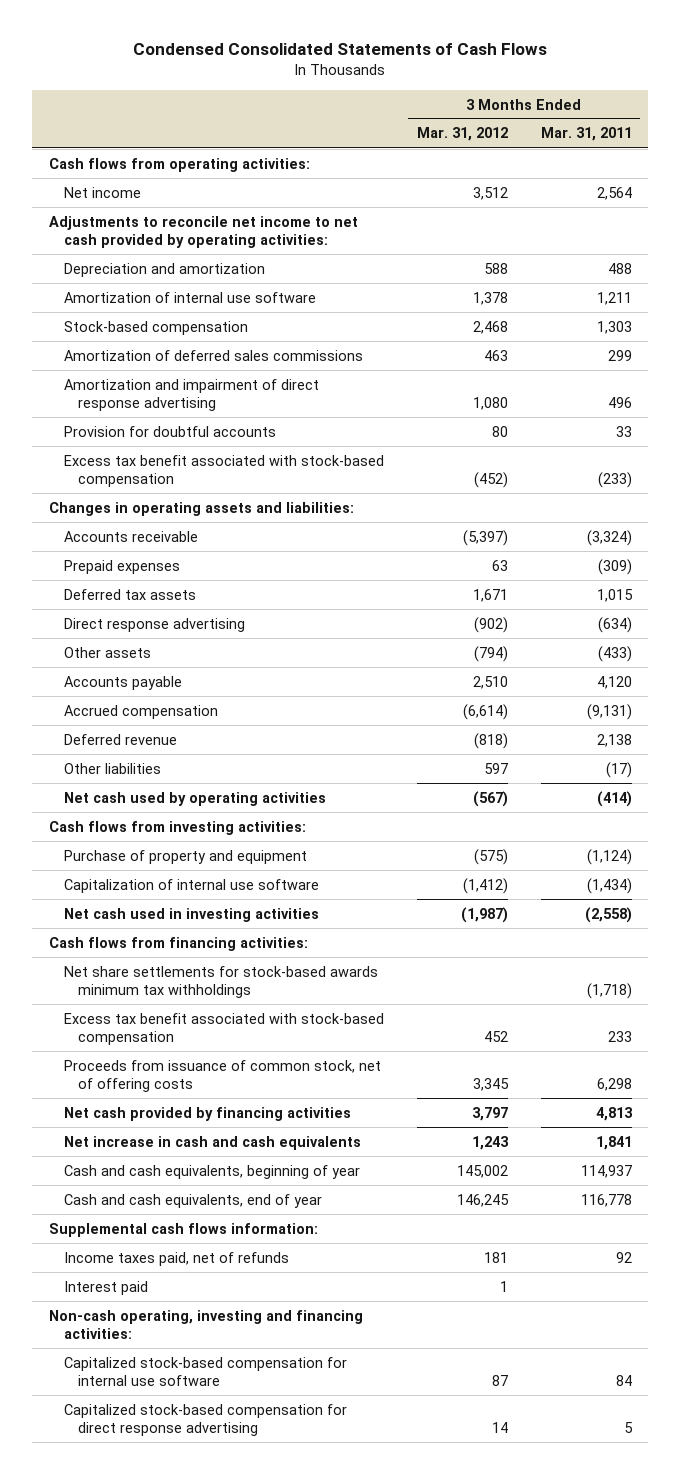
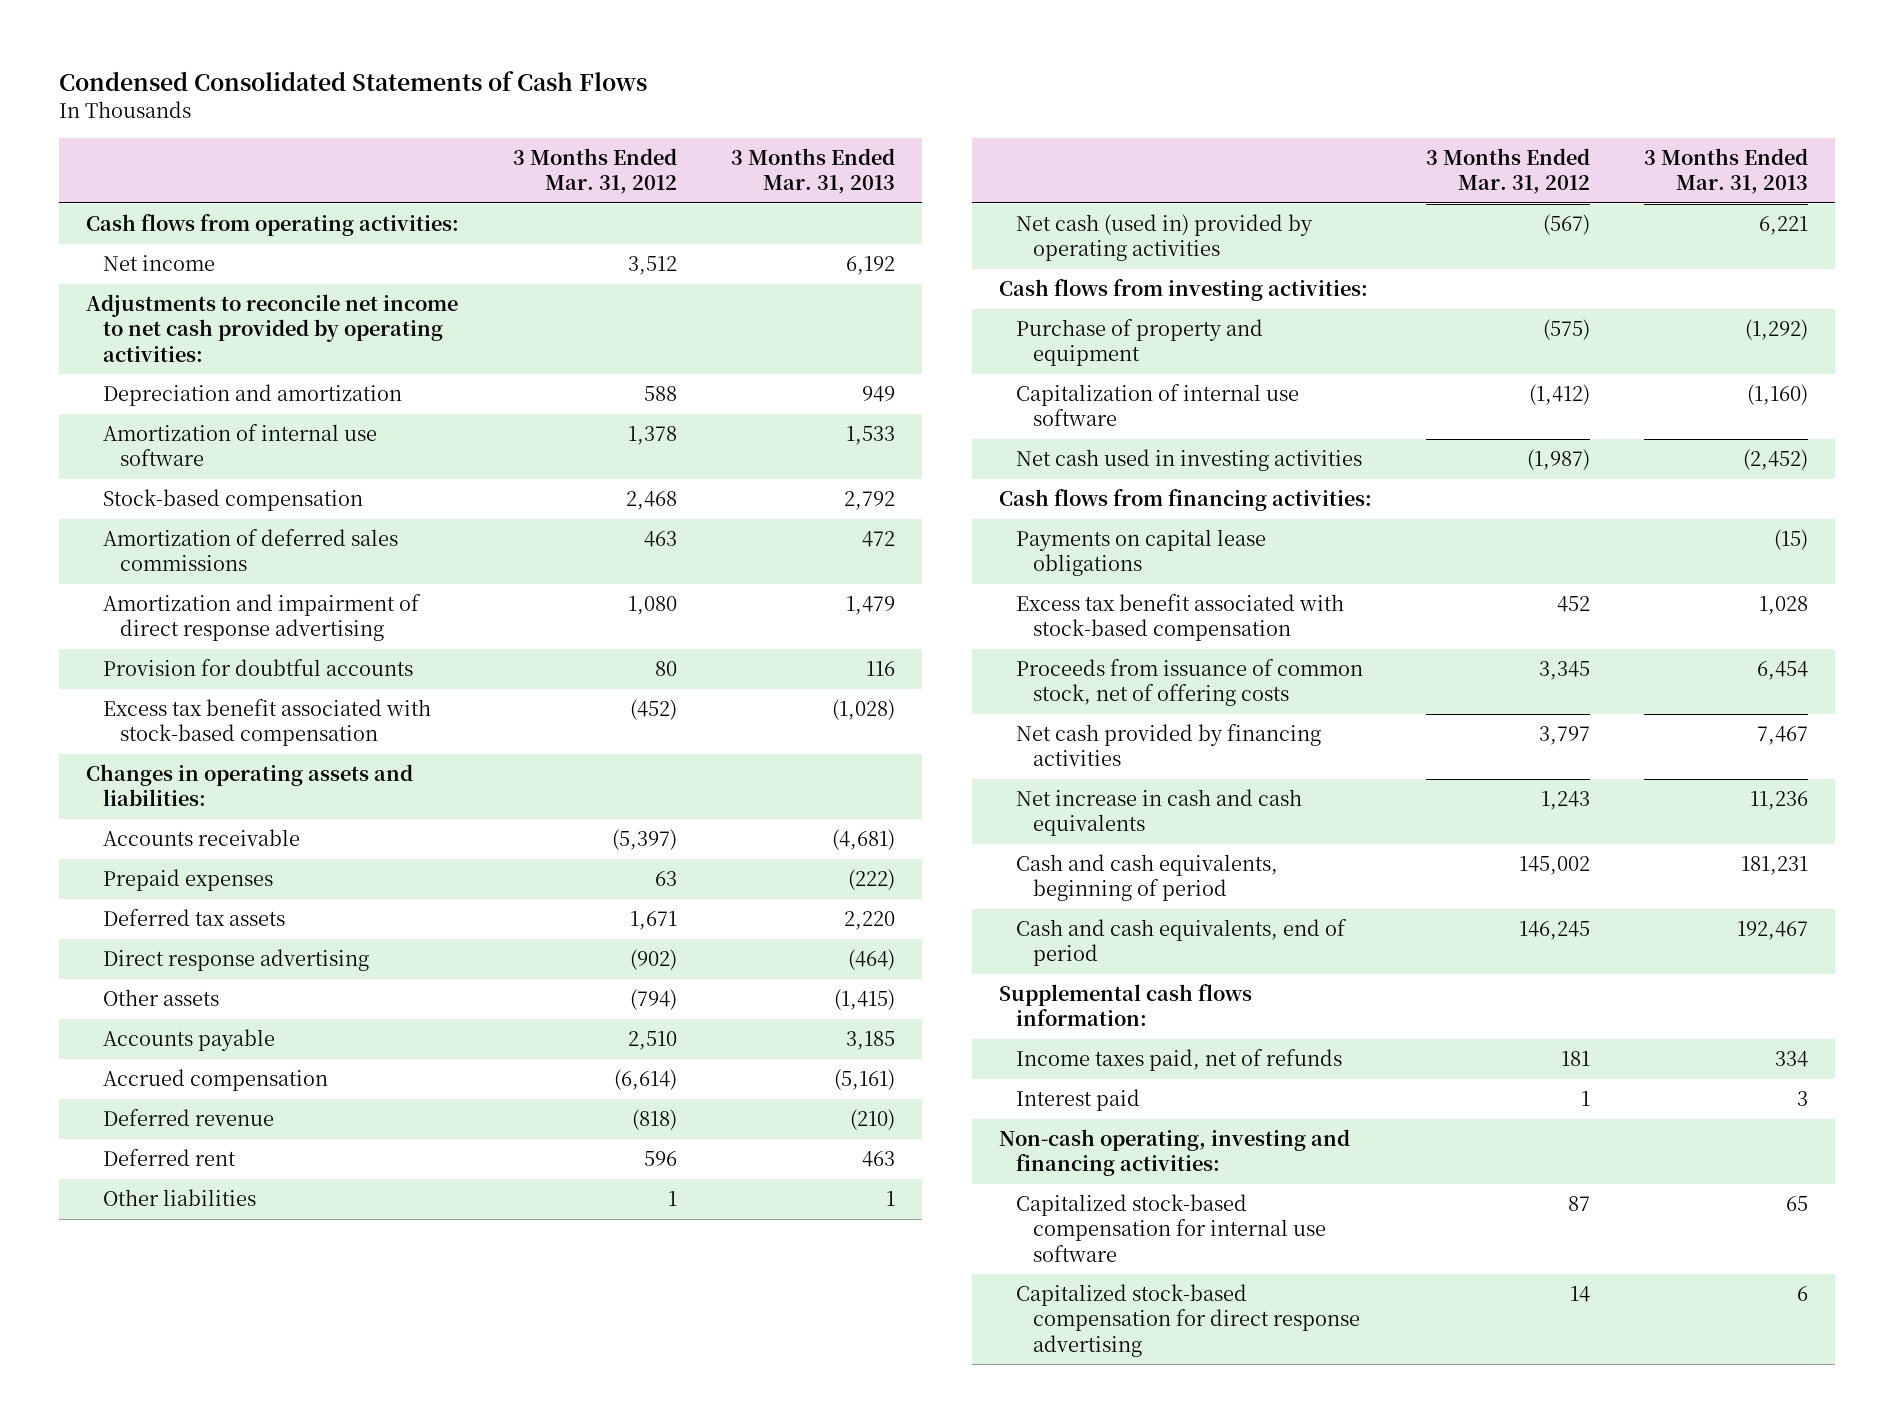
[540,127,632,142] Mar. 31, 2011 -> none
none -> [730,148,895,195] 3 Months Ended Mar. 31, 2013
none -> [103,1149,237,1167] Deferred rent
[483,762,508,774] 597 -> [668,1191,678,1207] 1
[63,791,326,806] Net cash used by operating activities -> [1015,214,1313,262] Net cash (used in) provided by operating activities
[63,965,378,999] Net share settlements for stock-based awards minimum tax withholdings -> none
none -> [1015,529,1266,577] Payments on capital lease obligations
[63,1164,360,1179] Cash and cash equivalents, beginning of year -> [1015,854,1278,902] Cash and cash equivalents, beginning of period
[63,1193,322,1208] Cash and cash equivalents, end of year -> [1015,919,1347,967] Cash and cash equivalents, end of period

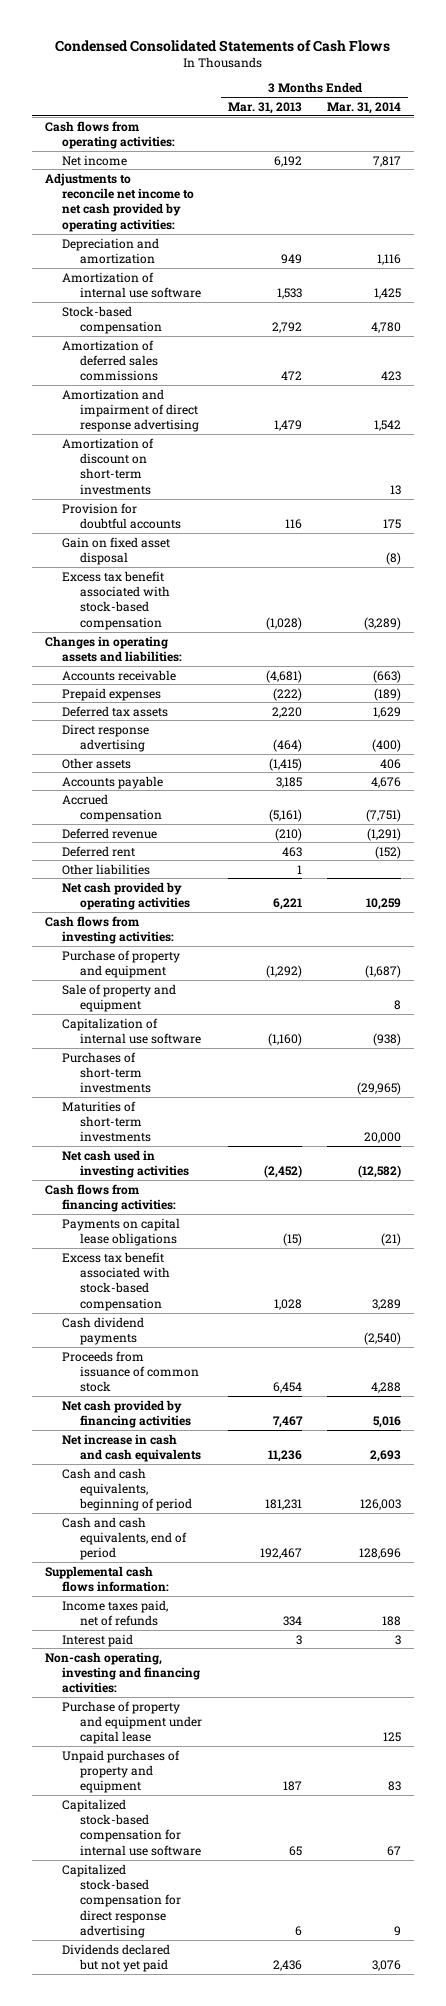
[513,148,678,195] 3 Months Ended Mar. 31, 2012 -> none
none -> [327,101,402,114] Mar. 31, 2014
none -> [62,437,155,495] Amortization of discount on short-term investments
none -> [62,536,171,565] Gain on fixed asset disposal
[1015,214,1313,262] Net cash (used in) provided by operating activities -> [62,881,190,910] Net cash provided by operating activities
none -> [62,983,177,1012] Sale of property and equipment
none -> [62,1051,151,1094] Purchases of short-term investments
none -> [62,1100,151,1143] Maturities of short-term investments
none -> [62,1316,145,1345] Cash dividend payments
[1015,659,1363,707] Proceeds from issuance of common stock, net of offering costs -> [62,1350,199,1393] Proceeds from issuance of common stock
none -> [62,1700,202,1745] Purchase of property and equipment under capital lease
none -> [62,1749,181,1794] Unpaid purchases of property and equipment
none -> [62,1943,171,1972] Dividends declared but not yet paid

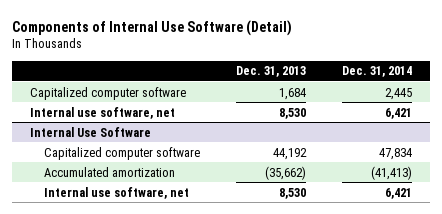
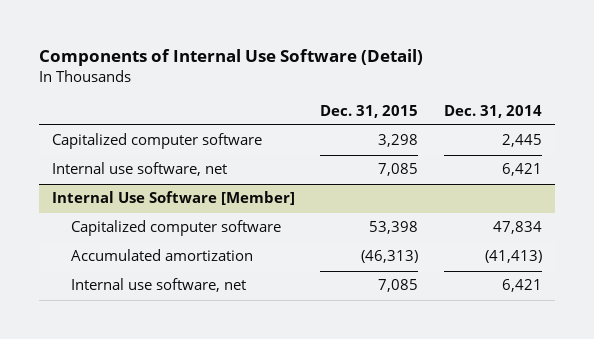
[235,66,306,78] Dec. 31, 2013 -> none
none -> [320,104,419,118] Dec. 31, 2015
[30,126,152,137] Internal Use Software -> [51,191,295,206] Internal Use Software [Member]

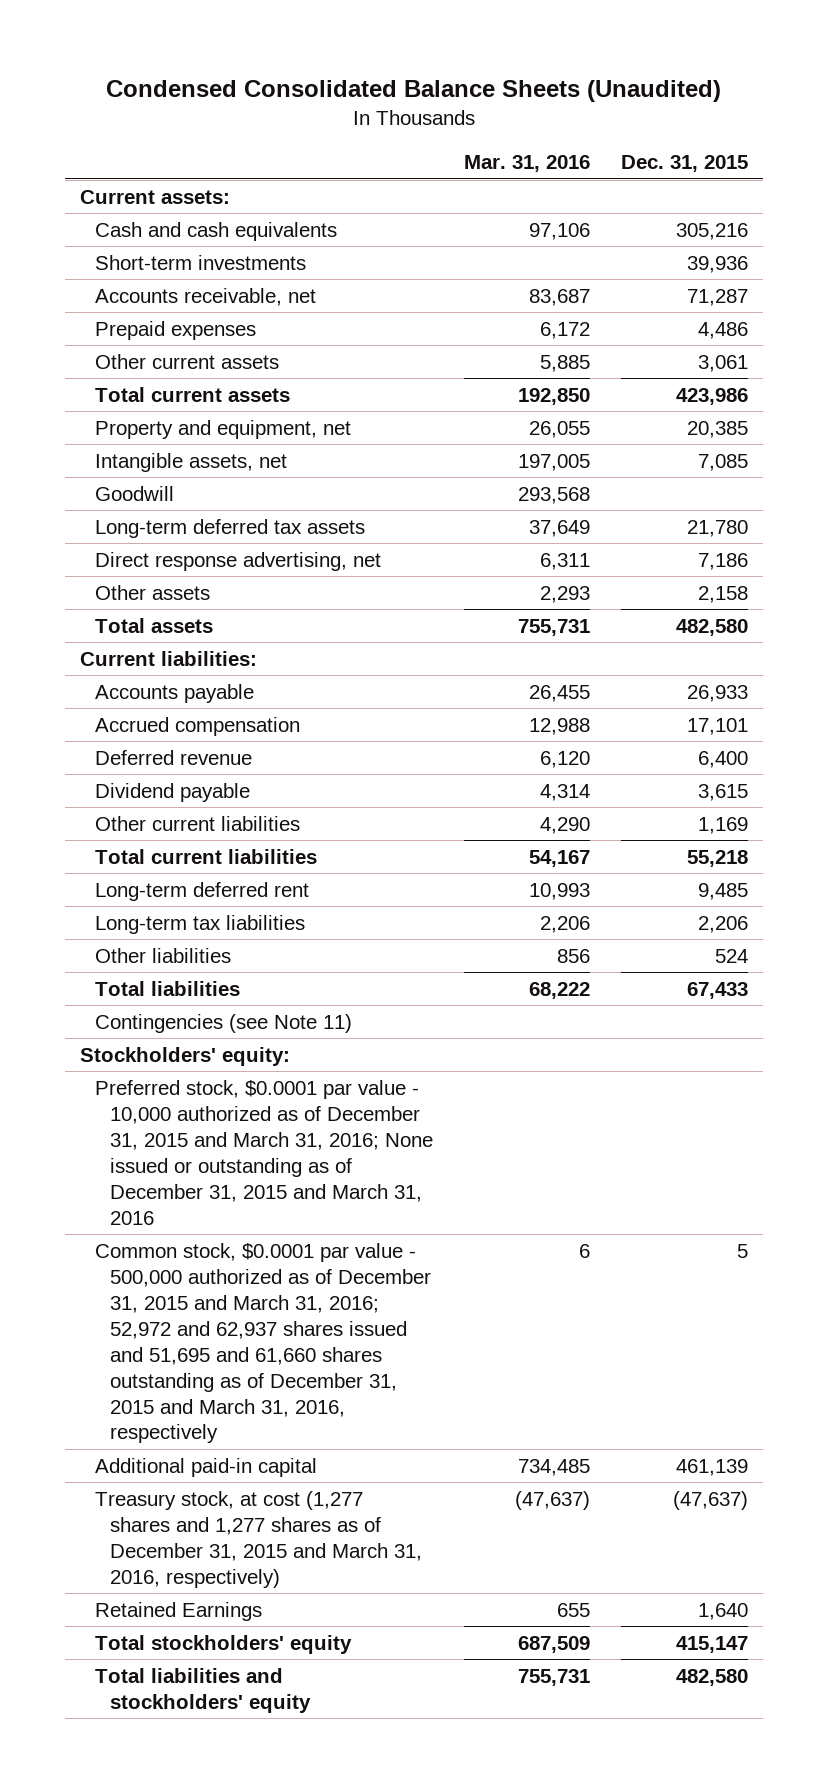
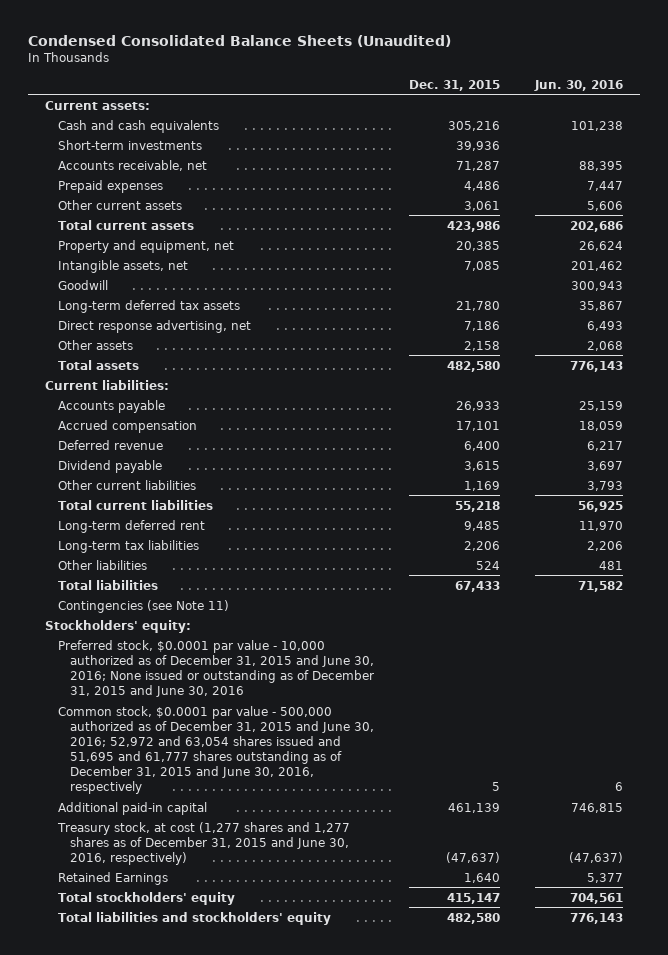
[463,155,590,173] Mar. 31, 2016 -> none
none -> [533,79,623,91] Jun. 30, 2016
[95,1079,434,1225] Preferred stock, $0.0001 par value - 10,000 authorized as of December 31, 2015 and March 31, 2016; None issued or outstanding as of December 31, 2015 and March 31, 2016 -> [57,639,375,697] Preferred stock, $0.0001 par value - 10,000 authorized as of December 31, 2015 and June 30, 2016; None issued or outstanding as of December 31, 2015 and June 30, 2016
[95,1242,432,1444] Common stock, $0.0001 par value - 500,000 authorized as of December 31, 2015 and March 31, 2016; 52,972 and 62,937 shares issued and 51,695 and 61,660 shares outstanding as of December 31, 2015 and March 31, 2016, respectively -> [57,705,375,794] Common stock, $0.0001 par value - 500,000 authorized as of December 31, 2015 and June 30, 2016; 52,972 and 63,054 shares issued and 51,695 and 61,777 shares outstanding as of December 31, 2015 and June 30, 2016, respectively
[95,1490,423,1588] Treasury stock, at cost (1,277 shares and 1,277 shares as of December 31, 2015 and March 31, 2016, respectively) -> [56,821,350,865] Treasury stock, at cost (1,277 shares and 1,277 shares as of December 31, 2015 and June 30, 2016, respectively)

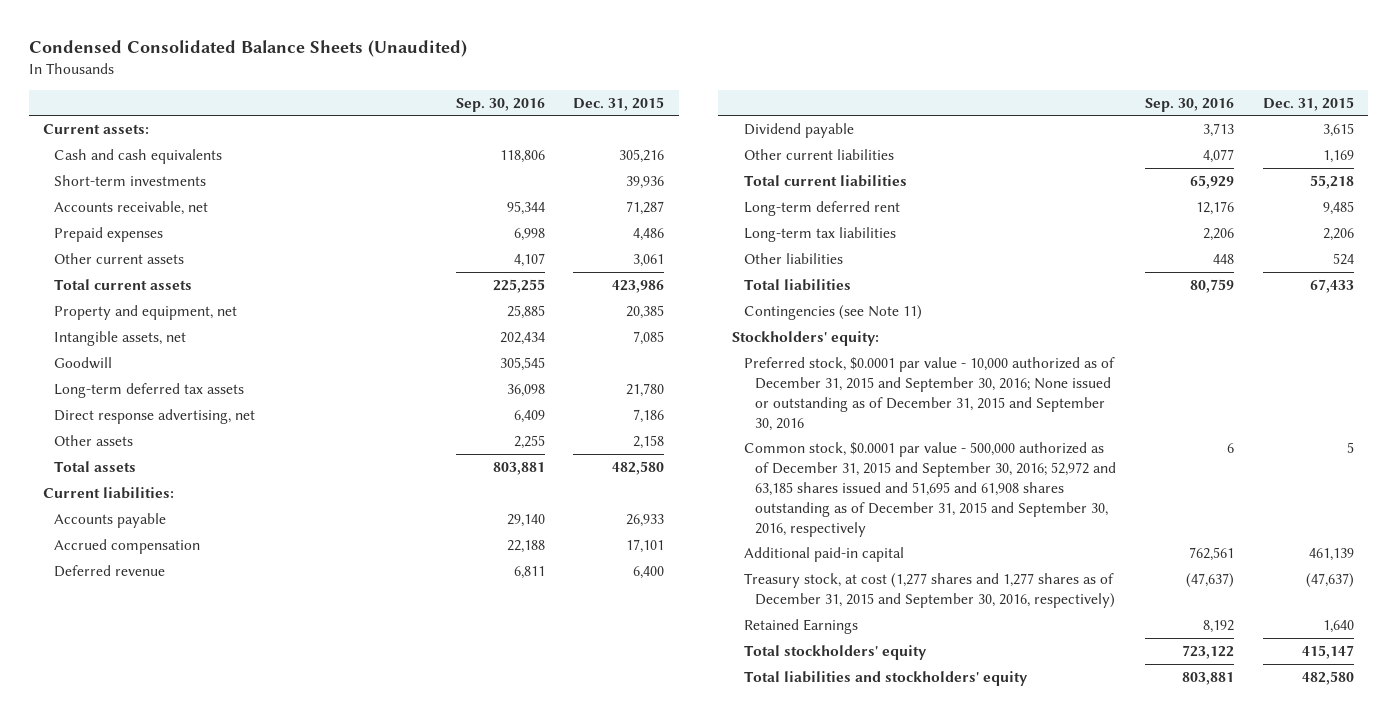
[533,79,623,91] Jun. 30, 2016 -> none
none -> [455,97,545,112] Sep. 30, 2016
[57,639,375,697] Preferred stock, $0.0001 par value - 10,000 authorized as of December 31, 2015 and June 30, 2016; None issued or outstanding as of December 31, 2015 and June 30, 2016 -> [743,356,1115,431] Preferred stock, $0.0001 par value - 10,000 authorized as of December 31, 2015 and September 30, 2016; None issued or outstanding as of December 31, 2015 and September 30, 2016
[57,705,375,794] Common stock, $0.0001 par value - 500,000 authorized as of December 31, 2015 and June 30, 2016; 52,972 and 63,054 shares issued and 51,695 and 61,777 shares outstanding as of December 31, 2015 and June 30, 2016, respectively -> [743,441,1116,537] Common stock, $0.0001 par value - 500,000 authorized as of December 31, 2015 and September 30, 2016; 52,972 and 63,185 shares issued and 51,695 and 61,908 shares outstanding as of December 31, 2015 and September 30, 2016, respectively
[56,821,350,865] Treasury stock, at cost (1,277 shares and 1,277 shares as of December 31, 2015 and June 30, 2016, respectively) -> [743,572,1115,608] Treasury stock, at cost (1,277 shares and 1,277 shares as of December 31, 2015 and September 30, 2016, respectively)

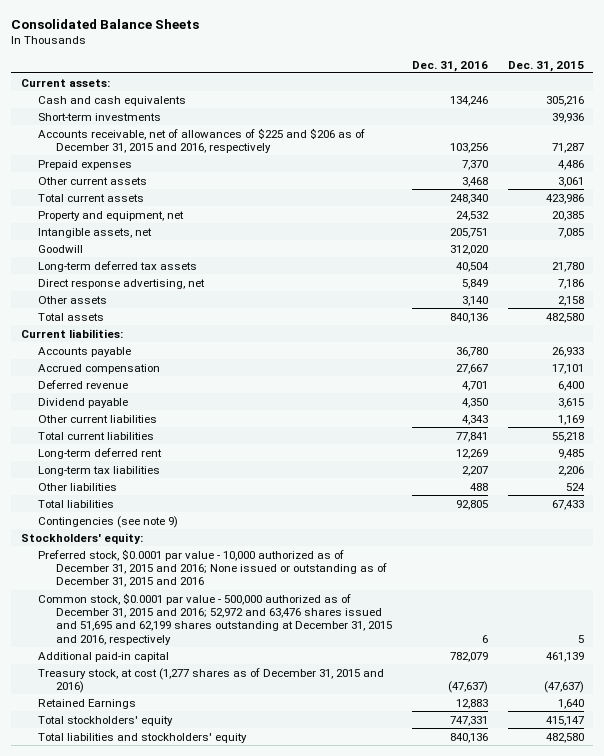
[28,39,467,57] Condensed Consolidated Balance Sheets (Unaudited) -> [10,18,199,29] Consolidated Balance Sheets
[455,97,545,112] Sep. 30, 2016 -> none
none -> [411,60,488,72] Dec. 31, 2016
[54,200,209,215] Accounts receivable, net -> [38,127,366,154] Accounts receivable, net of allowances of $225 and $206 as of December 31, 2015 and 2016, respectively
[743,304,922,320] Contingencies (see Note 11) -> [38,515,179,528] Contingencies (see note 9)
[743,356,1115,431] Preferred stock, $0.0001 par value - 10,000 authorized as of December 31, 2015 and September 30, 2016; None issued or outstanding as of December 31, 2015 and September 30, 2016 -> [38,548,388,588] Preferred stock, $0.0001 par value - 10,000 authorized as of December 31, 2015 and 2016; None issued or outstanding as of December 31, 2015 and 2016
[743,441,1116,537] Common stock, $0.0001 par value - 500,000 authorized as of December 31, 2015 and September 30, 2016; 52,972 and 63,185 shares issued and 51,695 and 61,908 shares outstanding as of December 31, 2015 and September 30, 2016, respectively -> [38,592,393,645] Common stock, $0.0001 par value - 500,000 authorized as of December 31, 2015 and 2016; 52,972 and 63,476 shares issued and 51,695 and 62,199 shares outstanding at December 31, 2015 and 2016, respectively
[743,572,1115,608] Treasury stock, at cost (1,277 shares and 1,277 shares as of December 31, 2015 and September 30, 2016, respectively) -> [38,667,385,694] Treasury stock, at cost (1,277 shares as of December 31, 2015 and 2016)

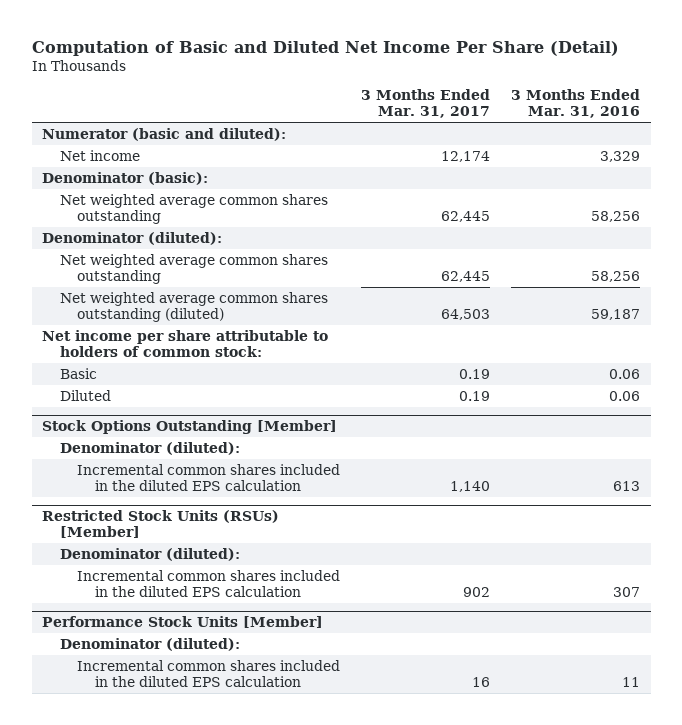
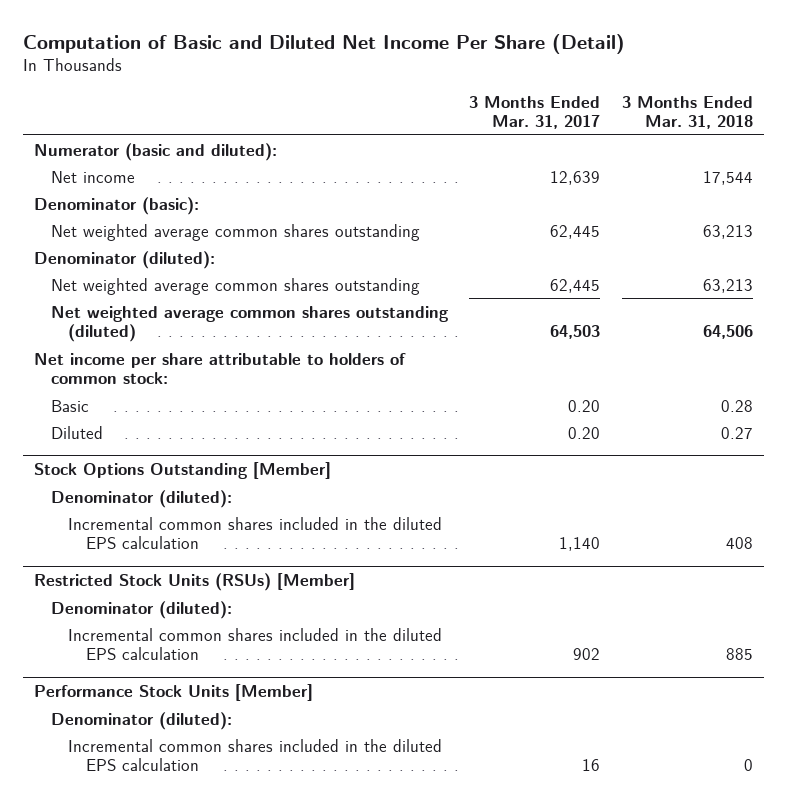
[511,89,641,119] 3 Months Ended Mar. 31, 2016 -> none
none -> [622,95,754,130] 3 Months Ended Mar. 31, 2018
[441,150,491,162] 12,174 -> [550,170,601,185] 12,639
[459,368,491,379] 0.19 -> [568,399,601,412] 0.20
[459,390,491,401] 0.19 -> [568,426,601,439] 0.20

